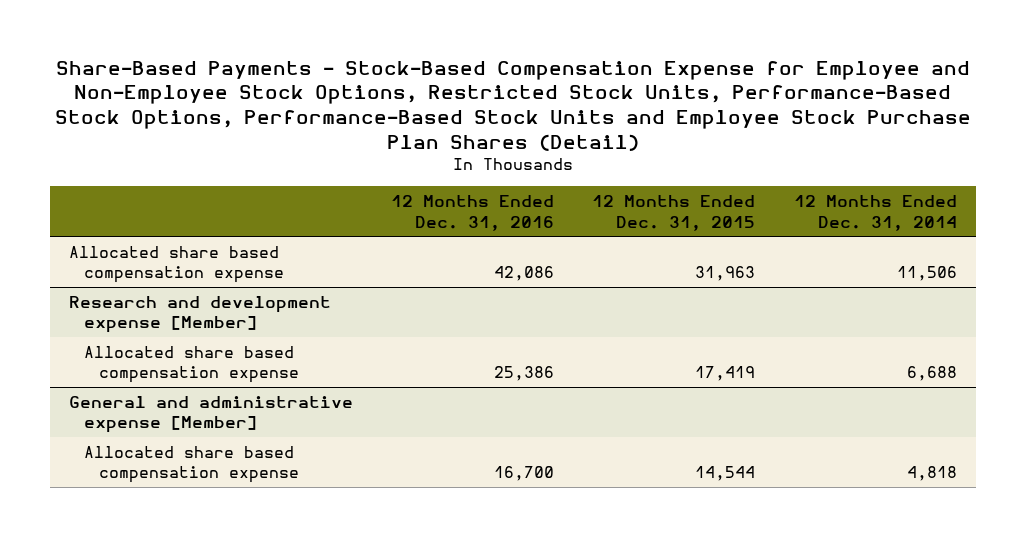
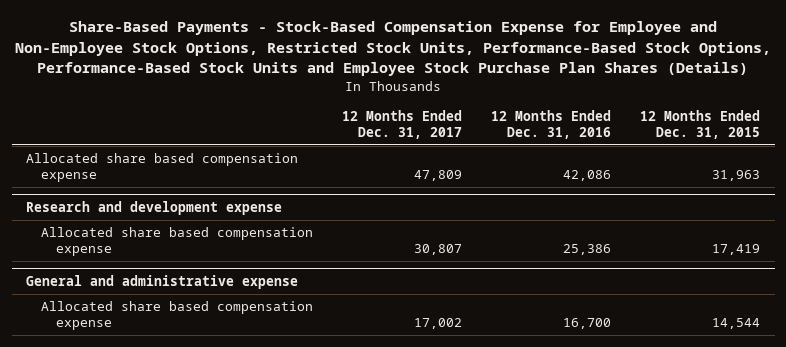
[54,60,971,151] Share-Based Payments - Stock-Based Compensation Expense for Employee and Non-Employee Stock Options, Restricted Stock Units, Performance-Based Stock Options, Performance-Based Stock Units and Employee Stock Purchase Plan Shares (Detail) -> [15,21,772,77] Share-Based Payments - Stock-Based Compensation Expense for Employee and Non-Employee Stock Options, Restricted Stock Units, Performance-Based Stock Options, Performance-Based Stock Units and Employee Stock Purchase Plan Shares (Details)
[793,195,957,231] 12 Months Ended Dec. 31, 2014 -> none
none -> [342,110,463,139] 12 Months Ended Dec. 31, 2017
[68,295,331,334] Research and development expense [Member] -> [26,201,283,216] Research and development expense
[68,395,353,434] General and administrative expense [Member] -> [26,275,299,290] General and administrative expense

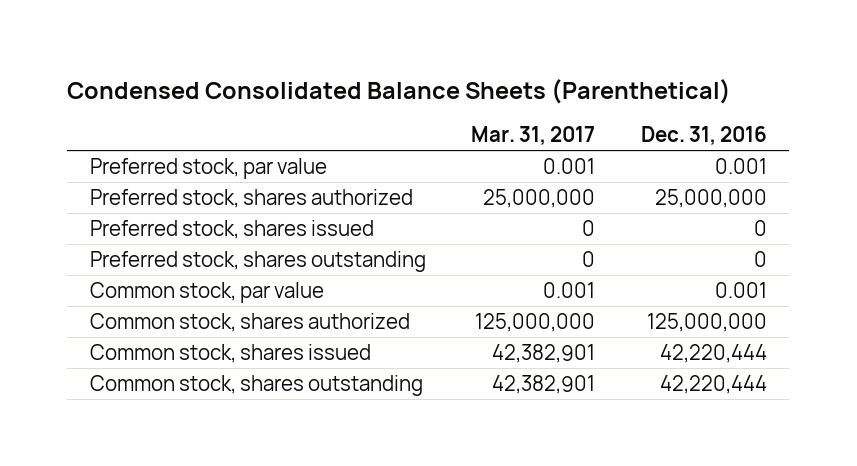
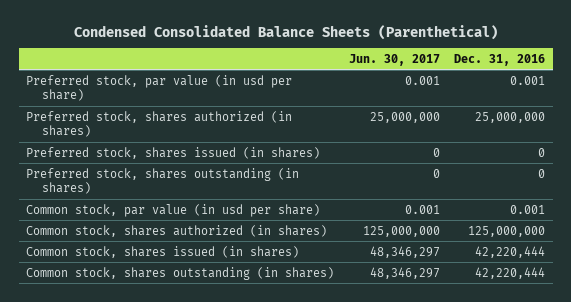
[471,126,596,146] Mar. 31, 2017 -> none
none -> [348,53,440,66] Jun. 30, 2017
[89,157,327,179] Preferred stock, par value -> [25,74,292,102] Preferred stock, par value (in usd per share)
[89,188,413,208] Preferred stock, shares authorized -> [25,110,292,138] Preferred stock, shares authorized (in shares)
[89,219,374,239] Preferred stock, shares issued -> [25,146,320,159] Preferred stock, shares issued (in shares)
[89,250,426,272] Preferred stock, shares outstanding -> [25,167,299,195] Preferred stock, shares outstanding (in shares)
[89,281,324,303] Common stock, par value -> [25,203,320,217] Common stock, par value (in usd per share)
[89,312,410,332] Common stock, shares authorized -> [25,224,327,237] Common stock, shares authorized (in shares)
[89,343,371,363] Common stock, shares issued -> [25,245,299,258] Common stock, shares issued (in shares)
[89,374,423,396] Common stock, shares outstanding -> [25,266,334,280] Common stock, shares outstanding (in shares)

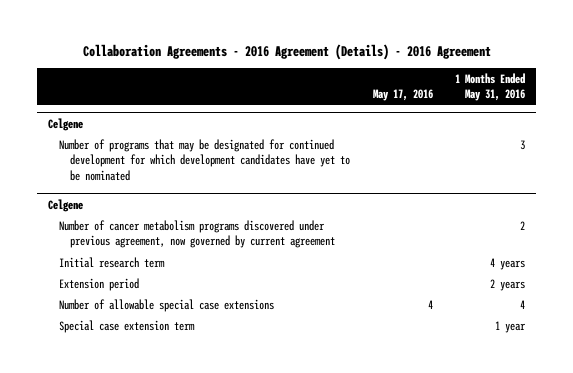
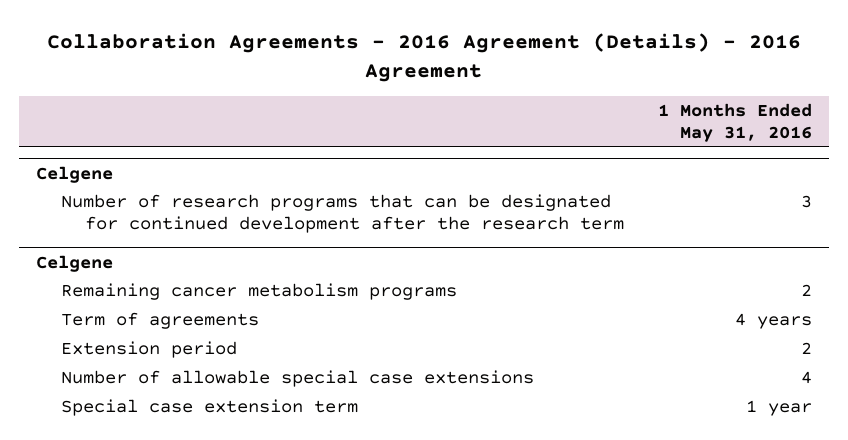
[372,89,433,102] May 17, 2016 -> none
[59,138,351,181] Number of programs that may be designated for continued development for which development candidates have yet to be nominated -> [60,193,625,233] Number of research programs that can be designated for continued development after the research term
[59,219,336,249] Number of cancer metabolism programs discovered under previous agreement, now governed by current agreement -> [60,282,457,300] Remaining cancer metabolism programs
[59,256,166,268] Initial research term -> [60,311,259,329] Term of agreements
[490,278,526,291] 2 years -> [801,341,813,354] 2

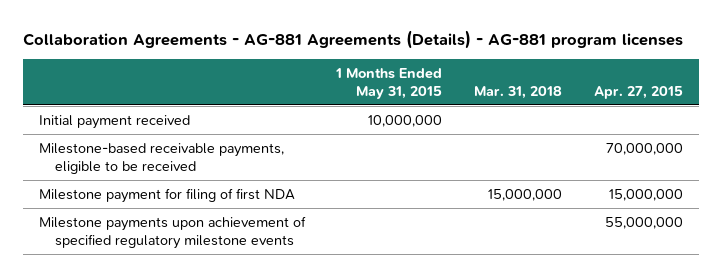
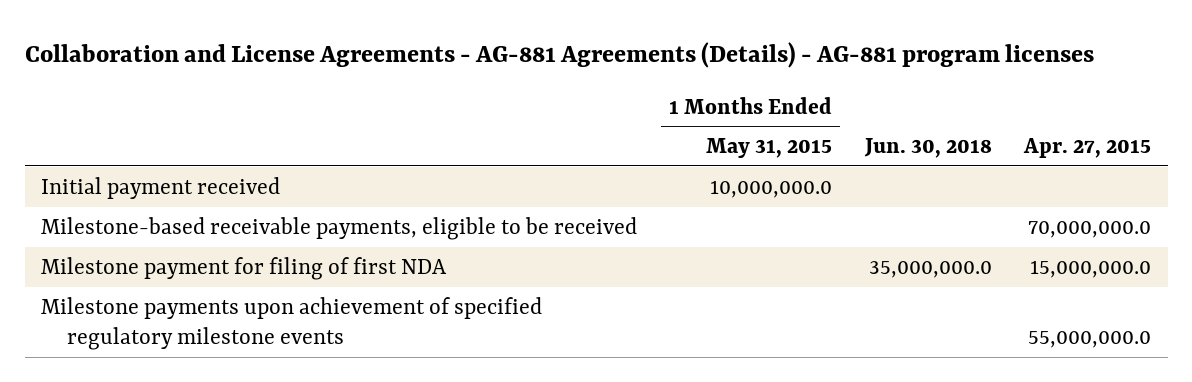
[22,29,683,49] Collaboration Agreements - AG-881 Agreements (Details) - AG-881 program licenses -> [24,42,1094,69] Collaboration and License Agreements - AG-881 Agreements (Details) - AG-881 program licenses
[473,85,562,99] Mar. 31, 2018 -> none
none -> [863,138,992,159] Jun. 30, 2018
[368,114,443,127] 10,000,000 -> [710,179,833,198] 10,000,000.0
[605,142,683,155] 70,000,000 -> [1028,220,1152,238] 70,000,000.0
[608,188,683,201] 15,000,000 -> [1030,259,1152,278] 15,000,000.0
[604,216,683,229] 55,000,000 -> [1028,330,1152,348] 55,000,000.0

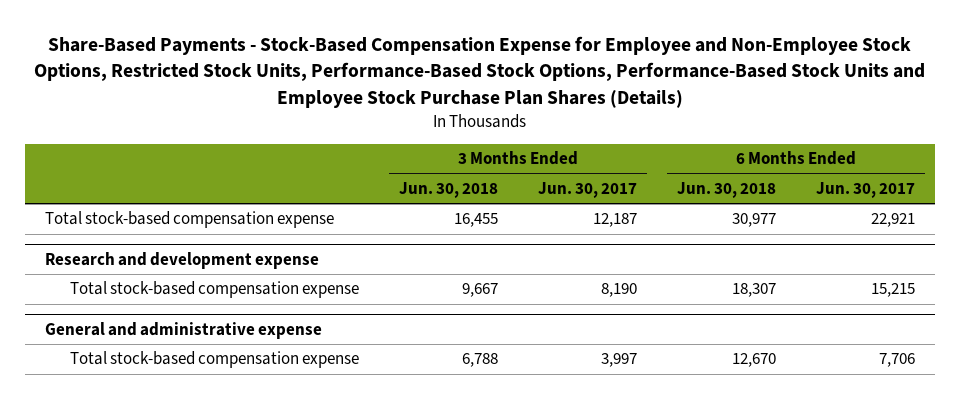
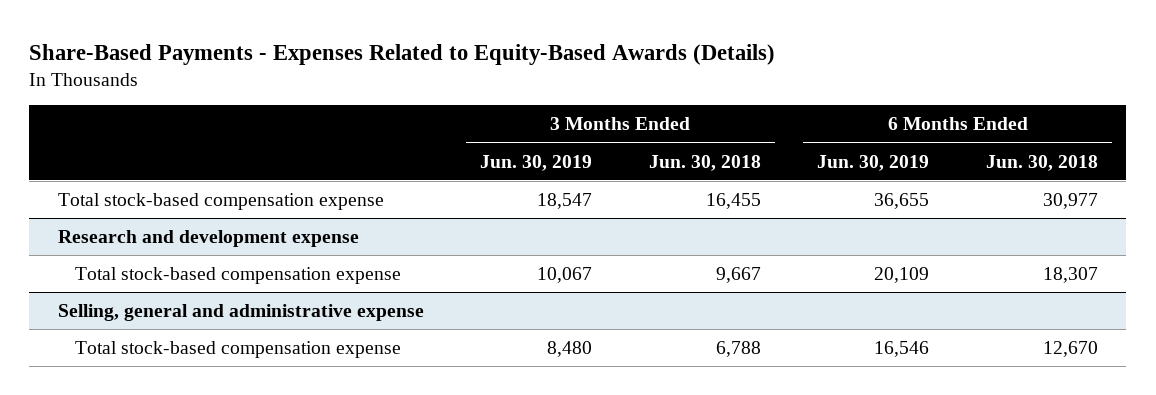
[33,36,925,108] Share-Based Payments - Stock-Based Compensation Expense for Employee and Non-Employee Stock Options, Restricted Stock Units, Performance-Based Stock Options, Performance-Based Stock Units and Employee Stock Purchase Plan Shares (Details) -> [29,43,776,65] Share-Based Payments - Expenses Related to Equity-Based Awards (Details)
[537,181,637,198] Jun. 30, 2017 -> none
[815,181,915,198] Jun. 30, 2017 -> none
none -> [480,154,593,171] Jun. 30, 2019
none -> [817,154,930,171] Jun. 30, 2019
[44,321,322,339] General and administrative expense -> [57,303,424,321] Selling, general and administrative expense

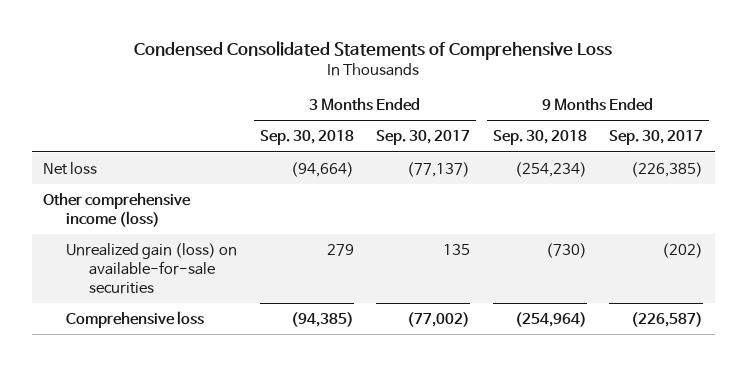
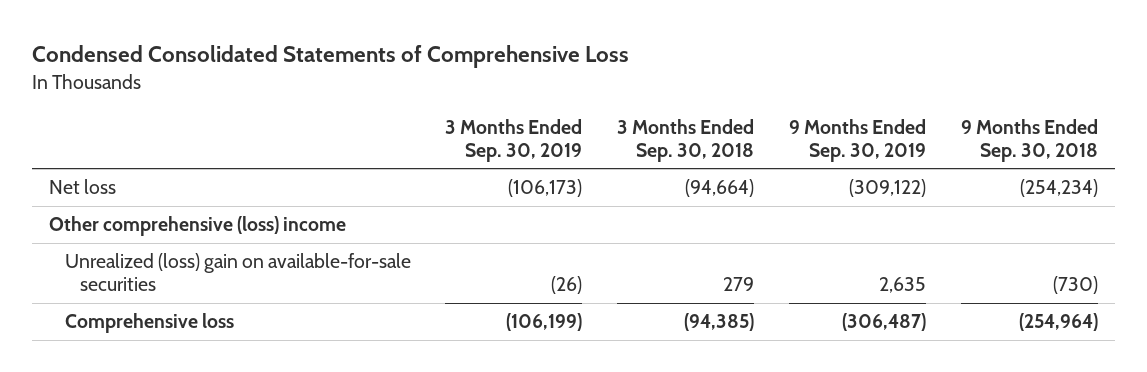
[376,130,471,146] Sep. 30, 2017 -> none
[609,130,704,146] Sep. 30, 2017 -> none
none -> [445,118,583,162] 3 Months Ended Sep. 30, 2019
none -> [788,118,926,162] 9 Months Ended Sep. 30, 2019
[42,192,191,228] Other comprehensive income (loss) -> [49,216,347,237] Other comprehensive (loss) income
[66,242,238,295] Unrealized gain (loss) on available-for-sale securities -> [64,253,411,292] Unrealized (loss) gain on available-for-sale securities

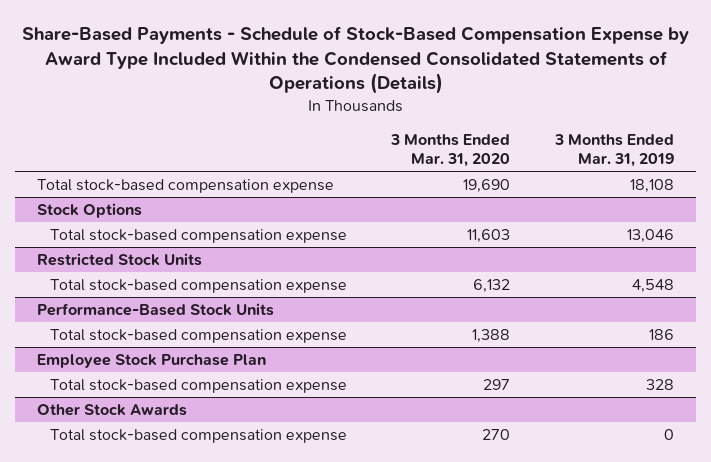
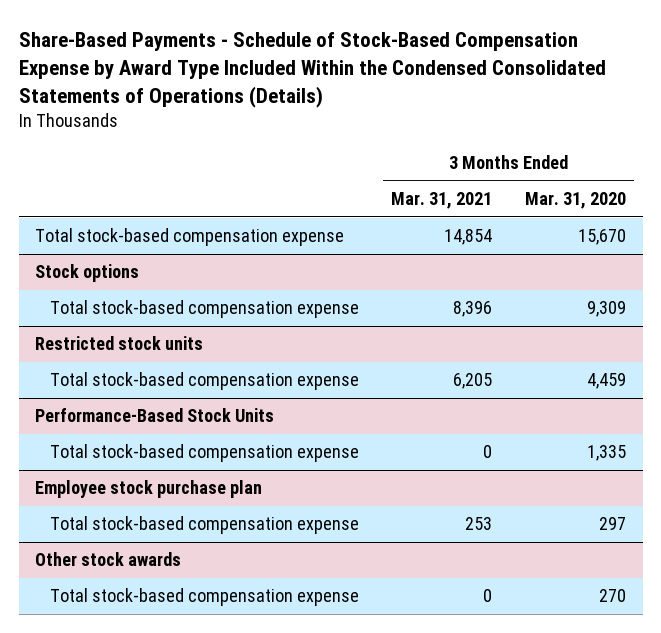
[553,133,674,167] 3 Months Ended Mar. 31, 2019 -> none
none -> [391,192,493,210] Mar. 31, 2021
[463,179,511,194] 19,690 -> [578,229,627,246] 15,670
[37,203,143,219] Stock Options -> [35,264,140,283] Stock options
[467,229,511,244] 11,603 -> [587,301,627,318] 9,309
[37,253,203,267] Restricted Stock Units -> [35,336,204,351] Restricted stock units
[473,279,511,294] 6,132 -> [587,373,627,390] 4,459
[472,329,511,344] 1,388 -> [587,445,627,462] 1,335
[37,354,267,369] Employee Stock Purchase Plan -> [35,480,263,499] Employee stock purchase plan
[37,404,188,417] Other Stock Awards -> [35,552,182,567] Other stock awards

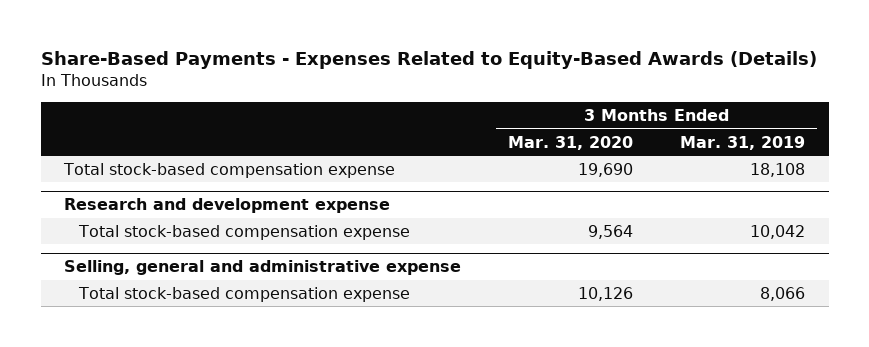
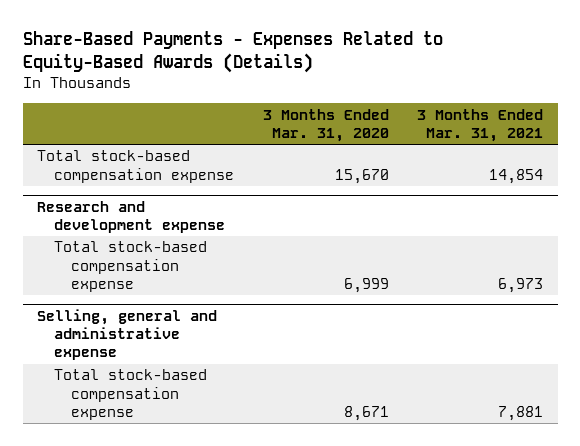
[680,135,806,150] Mar. 31, 2019 -> none
none -> [417,108,544,143] 3 Months Ended Mar. 31, 2021
[578,162,634,177] 19,690 -> [334,168,389,184] 15,670
[588,224,634,239] 9,564 -> [343,278,389,294] 6,999
[578,286,634,301] 10,126 -> [343,406,389,422] 8,671

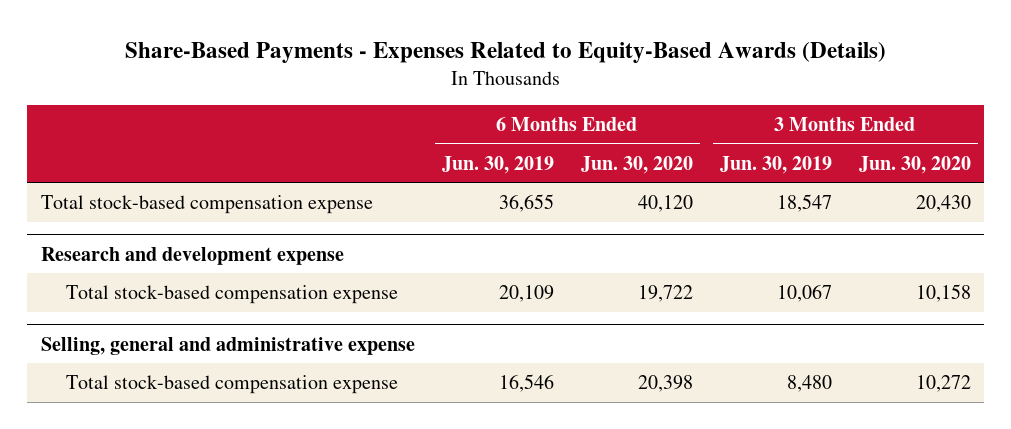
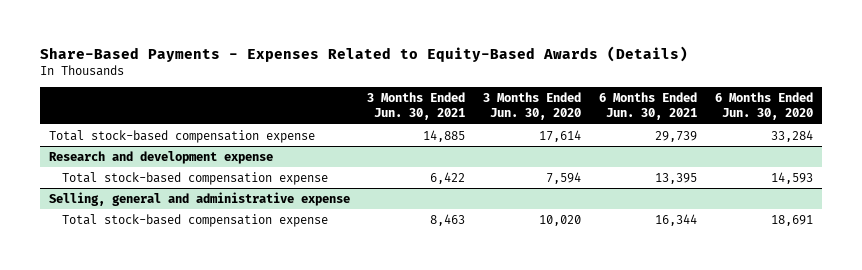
[441,155,554,174] Jun. 30, 2019 -> none
[719,155,832,174] Jun. 30, 2019 -> none
none -> [367,92,466,121] 3 Months Ended Jun. 30, 2021
none -> [599,92,698,121] 6 Months Ended Jun. 30, 2021
[637,194,693,212] 40,120 -> [771,129,814,142] 33,284
[915,194,971,212] 20,430 -> [539,129,582,142] 17,614
[637,284,693,302] 19,722 -> [771,171,814,184] 14,593
[915,283,971,302] 10,158 -> [546,171,582,184] 7,594
[637,374,693,392] 20,398 -> [771,214,814,226] 18,691
[915,374,971,392] 10,272 -> [539,214,582,226] 10,020

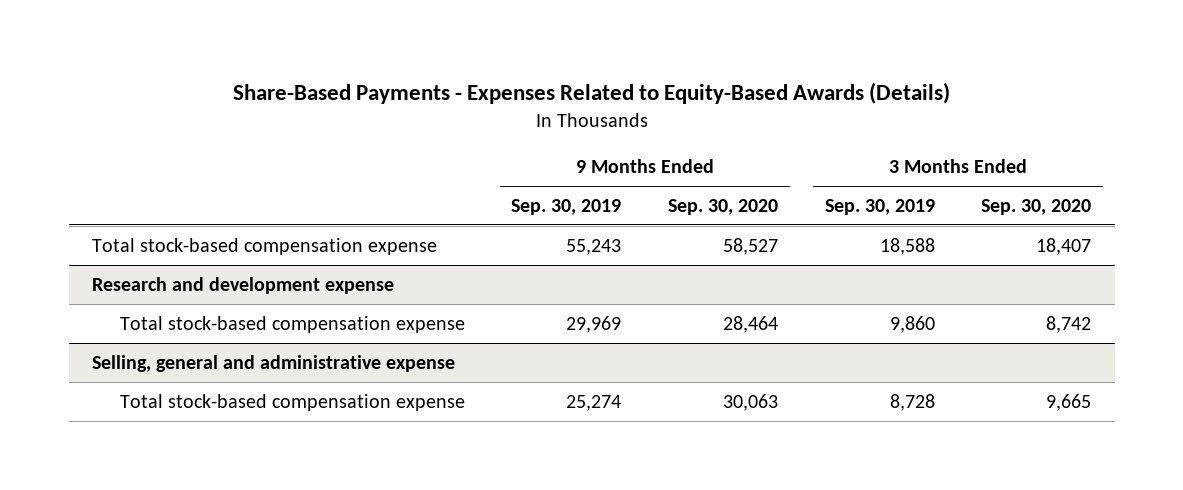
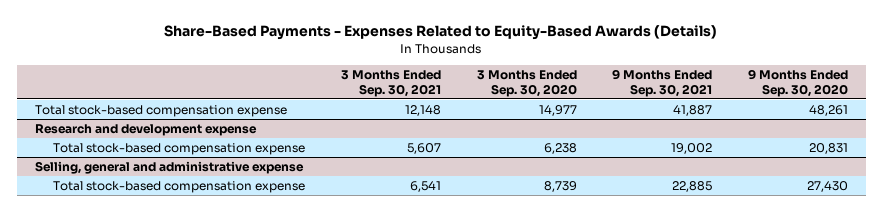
[511,199,622,216] Sep. 30, 2019 -> none
[824,199,935,216] Sep. 30, 2019 -> none
none -> [340,69,441,98] 3 Months Ended Sep. 30, 2021
none -> [612,68,713,98] 9 Months Ended Sep. 30, 2021
[723,237,779,255] 58,527 -> [808,104,848,116] 48,261
[1036,237,1092,255] 18,407 -> [538,104,577,116] 14,977
[723,315,779,333] 28,464 -> [808,142,848,154] 20,831
[1046,315,1092,333] 8,742 -> [543,142,577,154] 6,238
[723,393,779,411] 30,063 -> [806,180,848,192] 27,430
[1046,393,1092,411] 9,665 -> [543,180,577,192] 8,739

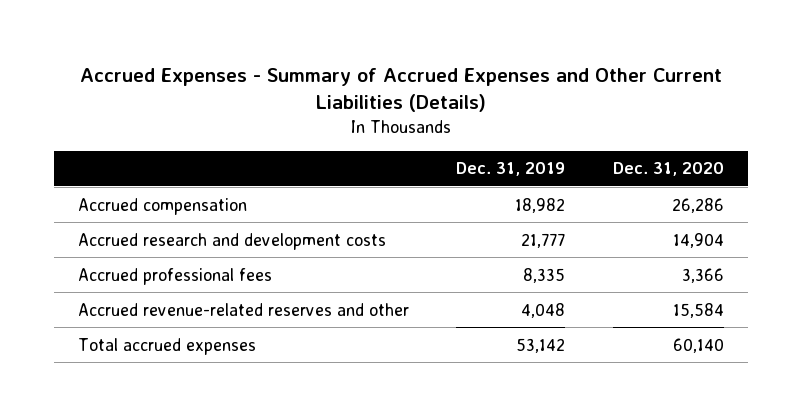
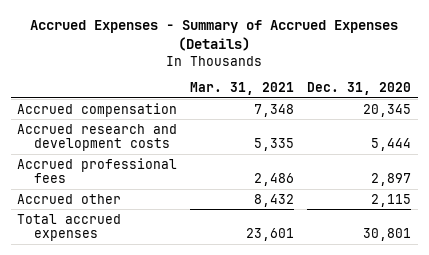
[79,67,722,113] Accrued Expenses - Summary of Accrued Expenses and Other Current Liabilities (Details) -> [30,19,399,51] Accrued Expenses - Summary of Accrued Expenses (Details)
[456,162,566,177] Dec. 31, 2019 -> none
none -> [190,82,295,96] Mar. 31, 2021
[671,197,724,213] 26,286 -> [363,103,412,117] 20,345
[672,232,724,248] 14,904 -> [371,138,412,152] 5,444
[681,267,724,283] 3,366 -> [371,173,412,187] 2,897
[77,302,409,316] Accrued revenue-related reserves and other -> [17,193,122,204] Accrued other
[672,302,724,318] 15,584 -> [371,193,412,207] 2,115
[672,337,724,353] 60,140 -> [363,228,412,242] 30,801

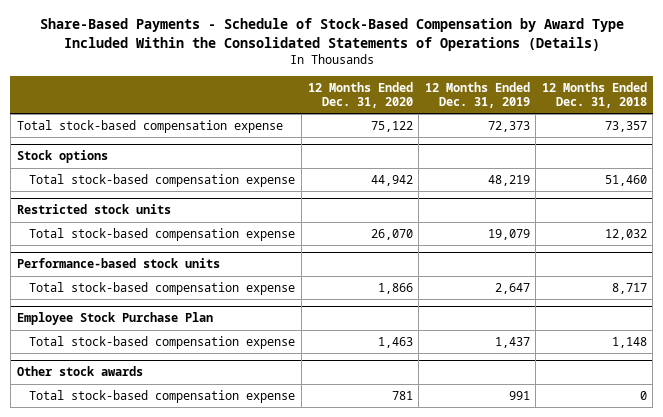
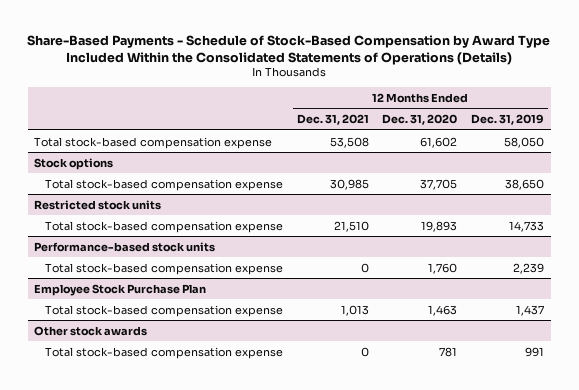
[541,81,647,108] 12 Months Ended Dec. 31, 2018 -> none
none -> [296,114,369,126] Dec. 31, 2021
[370,121,413,133] 75,122 -> [420,136,458,148] 61,602
[487,121,530,133] 72,373 -> [504,136,545,148] 58,050
[370,175,413,187] 44,942 -> [420,178,458,190] 37,705
[487,175,530,187] 48,219 -> [505,178,545,190] 38,650
[370,229,413,241] 26,070 -> [421,220,458,232] 19,893
[487,229,530,241] 19,079 -> [509,220,545,232] 14,733
[377,283,413,295] 1,866 -> [428,262,458,274] 1,760
[494,283,530,295] 2,647 -> [513,262,545,274] 2,239

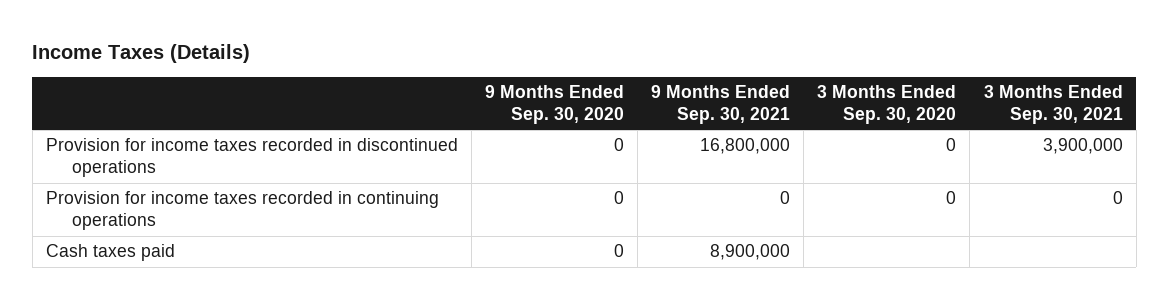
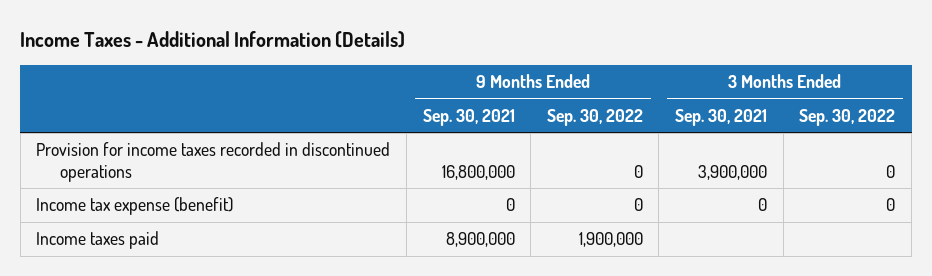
[32,44,251,64] Income Taxes (Details) -> [20,31,406,49] Income Taxes - Additional Information (Details)
[484,84,624,124] 9 Months Ended Sep. 30, 2020 -> none
[817,84,957,124] 3 Months Ended Sep. 30, 2020 -> none
none -> [546,109,643,127] Sep. 30, 2022
none -> [799,109,896,127] Sep. 30, 2022
[45,191,439,231] Provision for income taxes recorded in continuing operations -> [36,197,234,216] Income tax expense (benefit)
[45,244,175,262] Cash taxes paid -> [36,231,160,250] Income taxes paid

